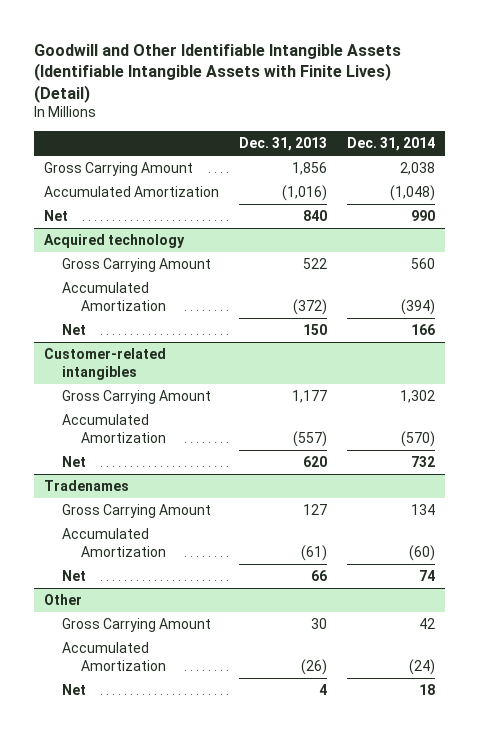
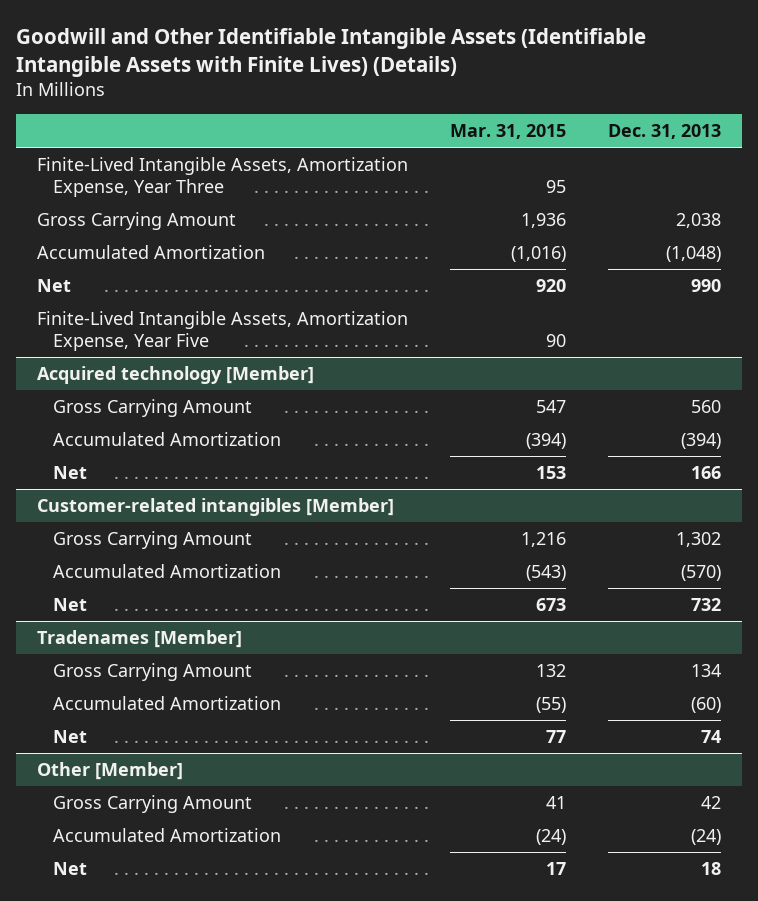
[34,43,402,103] Goodwill and Other Identifiable Intangible Assets (Identifiable Intangible Assets with Finite Lives) (Detail) -> [15,27,646,77] Goodwill and Other Identifiable Intangible Assets (Identifiable Intangible Assets with Finite Lives) (Details)
[346,137,435,152] Dec. 31, 2014 -> none
none -> [450,124,567,140] Mar. 31, 2015
none -> [36,157,408,197] Finite-Lived Intangible Assets, Amortization Expense, Year Three
[292,162,328,176] 1,856 -> [676,213,722,229] 2,038
[282,185,328,202] (1,016) -> [666,246,722,263] (1,048)
[303,210,328,222] 840 -> [691,279,722,293] 990
none -> [36,311,408,351] Finite-Lived Intangible Assets, Amortization Expense, Year Five
[44,234,186,249] Acquired technology -> [36,366,314,385] Acquired technology [Member]
[303,258,328,270] 522 -> [691,400,722,414] 560
[293,298,328,315] (372) -> [681,433,722,450] (394)
[303,324,328,336] 150 -> [691,466,722,480] 166
[44,348,167,380] Customer-related intangibles -> [36,498,394,517] Customer-related intangibles [Member]
[292,390,328,404] 1,177 -> [676,532,722,548] 1,302
[293,430,328,447] (557) -> [681,565,722,582] (570)
[303,456,328,468] 620 -> [691,598,722,612] 732
[44,480,130,492] Tradenames -> [36,630,242,649] Tradenames [Member]
[303,504,328,516] 127 -> [691,664,722,678] 134
[301,544,328,561] (61) -> [691,697,722,714] (60)
[311,570,328,582] 66 -> [701,730,722,744] 74
[44,594,83,606] Other -> [36,762,183,781] Other [Member]
[311,618,328,630] 30 -> [701,796,722,810] 42
[301,658,328,675] (26) -> [691,829,722,846] (24)
[319,684,328,696] 4 -> [701,862,722,876] 18

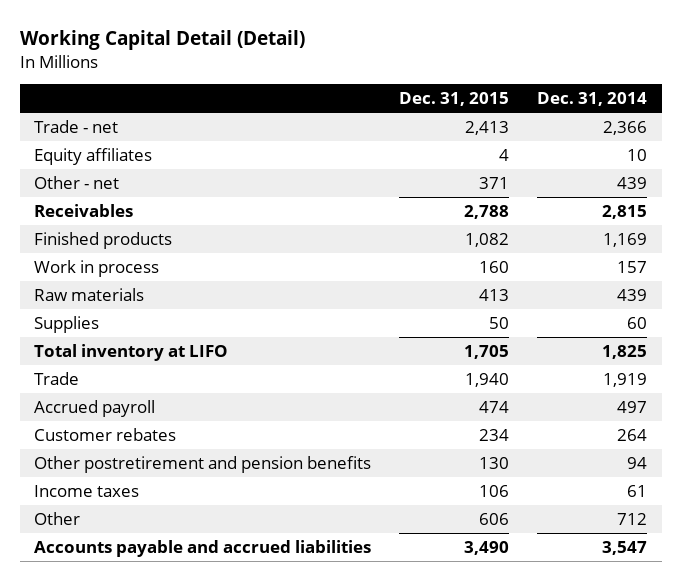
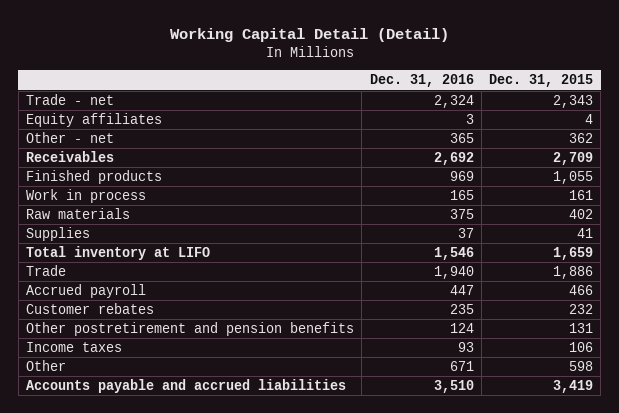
[537,92,648,107] Dec. 31, 2014 -> none
none -> [369,74,474,88] Dec. 31, 2016
[465,120,510,135] 2,413 -> [553,95,594,109] 2,343
[479,176,510,189] 371 -> [569,133,594,144] 362
[464,204,510,219] 2,788 -> [553,152,594,166] 2,709
[465,232,510,247] 1,082 -> [553,171,594,185] 1,055
[479,260,510,273] 160 -> [569,190,594,201] 161
[479,288,510,301] 413 -> [569,209,594,220] 402
[489,316,510,329] 50 -> [577,228,594,239] 41
[464,344,510,359] 1,705 -> [553,247,594,261] 1,659
[465,372,510,387] 1,940 -> [553,266,594,280] 1,886
[479,400,510,413] 474 -> [569,285,594,296] 466
[479,428,510,441] 234 -> [569,304,594,315] 232
[479,456,510,469] 130 -> [569,323,594,334] 131
[479,512,510,525] 606 -> [569,361,594,372] 598
[464,540,510,555] 3,490 -> [553,380,594,394] 3,419

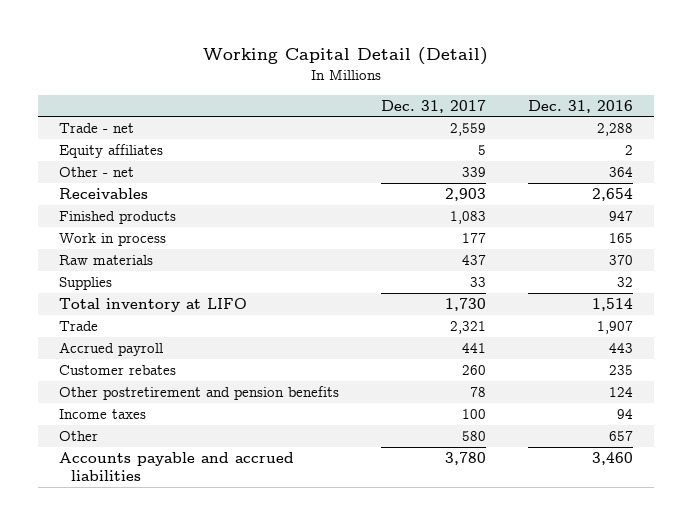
[489,74,594,88] Dec. 31, 2015 -> none
none -> [380,99,486,113] Dec. 31, 2017
[433,95,474,109] 2,324 -> [596,122,633,136] 2,288
[465,114,474,125] 3 -> [624,144,633,155] 2
[449,133,474,144] 365 -> [608,166,633,177] 364
[433,152,474,166] 2,692 -> [591,187,633,201] 2,654
[449,171,474,182] 969 -> [608,210,633,221] 947
[449,209,474,220] 375 -> [608,254,633,265] 370
[457,228,474,239] 37 -> [616,276,633,287] 32
[433,247,474,261] 1,546 -> [591,297,633,311] 1,514
[433,266,474,280] 1,940 -> [596,320,633,334] 1,907
[449,285,474,296] 447 -> [608,342,633,353] 443
[457,342,474,353] 93 -> [616,408,633,419] 94
[449,361,474,372] 671 -> [608,430,633,441] 657
[433,380,474,394] 3,510 -> [591,451,633,465] 3,460

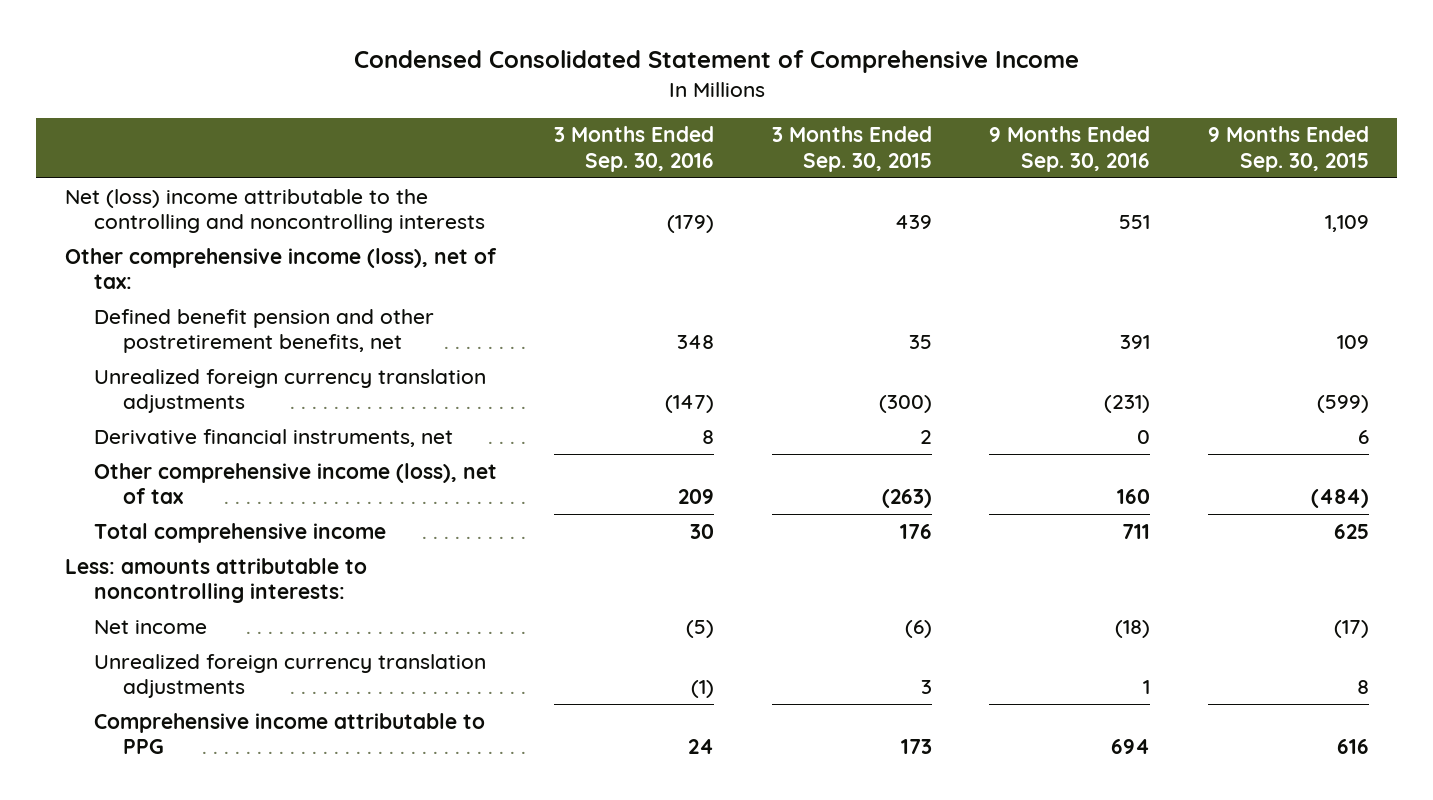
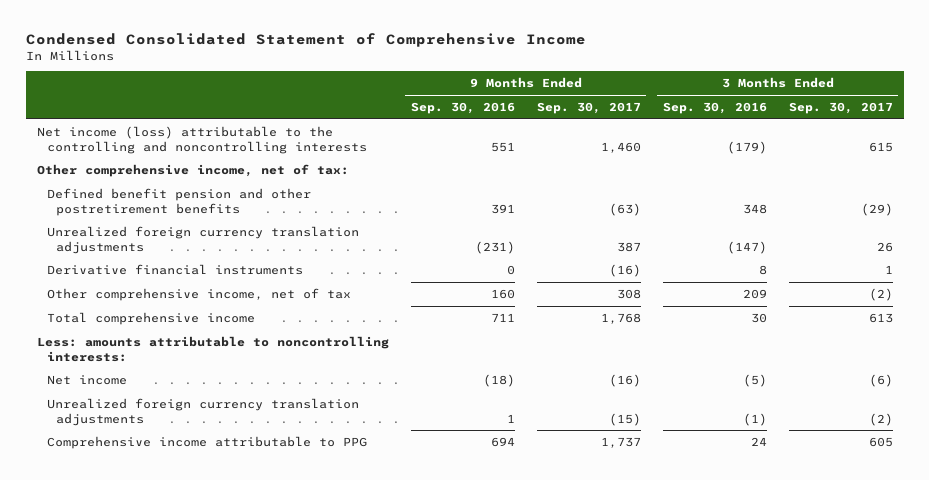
[771,126,932,172] 3 Months Ended Sep. 30, 2015 -> none
[1207,126,1369,172] 9 Months Ended Sep. 30, 2015 -> none
none -> [536,101,641,114] Sep. 30, 2017
none -> [788,101,893,114] Sep. 30, 2017
[64,188,485,234] Net (loss) income attributable to the controlling and noncontrolling interests -> [36,125,367,154] Net income (loss) attributable to the controlling and noncontrolling interests
[64,247,497,290] Other comprehensive income (loss), net of tax: -> [36,163,349,177] Other comprehensive income, net of tax:
[93,308,434,354] Defined benefit pension and other postretirement benefits, net -> [46,187,311,216] Defined benefit pension and other postretirement benefits
[93,428,453,447] Derivative financial instruments, net -> [46,263,303,275] Derivative financial instruments
[93,462,497,505] Other comprehensive income (loss), net of tax -> [46,287,351,301] Other comprehensive income, net of tax

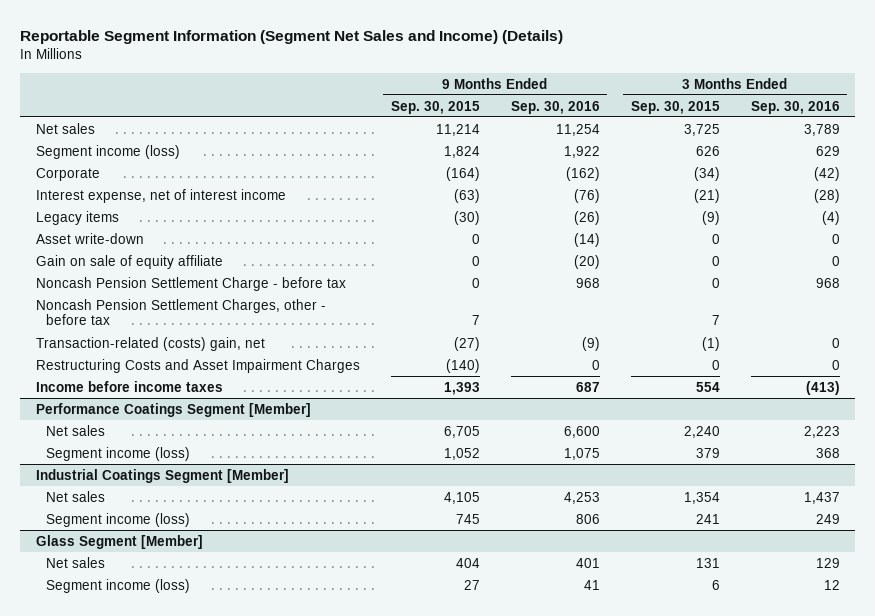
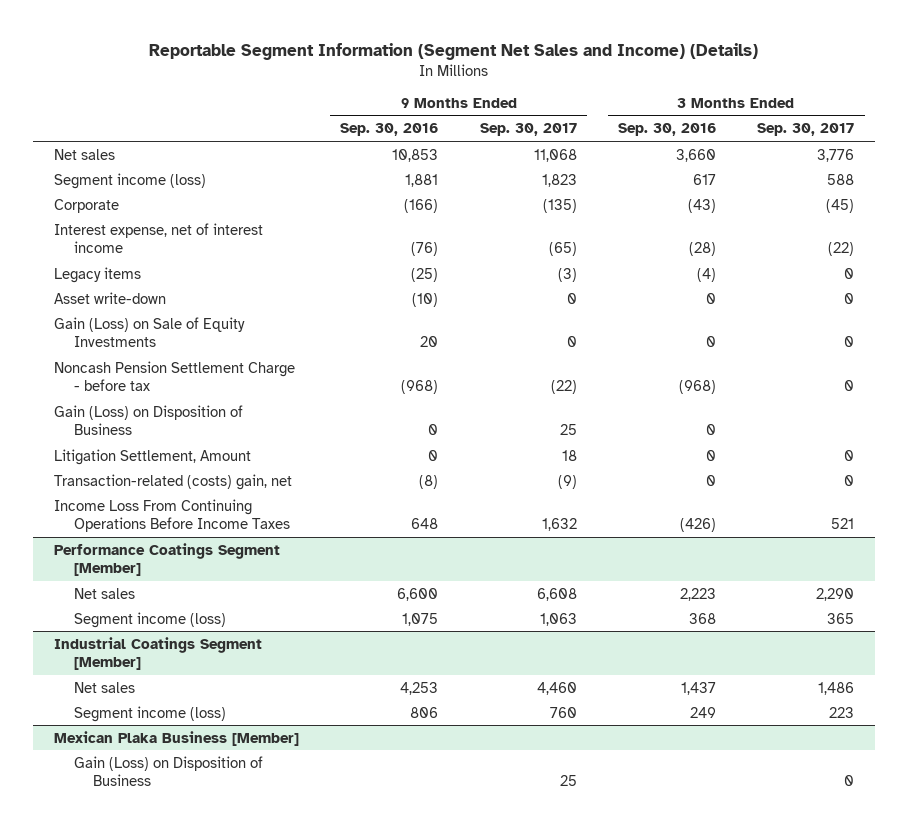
[390,100,480,114] Sep. 30, 2015 -> none
[630,100,720,114] Sep. 30, 2015 -> none
none -> [479,123,577,137] Sep. 30, 2017
none -> [757,123,855,137] Sep. 30, 2017
[555,123,600,136] 11,254 -> [392,148,439,162] 10,853
[803,123,840,136] 3,789 -> [675,148,716,162] 3,660
[563,145,600,158] 1,922 -> [405,173,439,187] 1,881
[815,145,840,156] 629 -> [692,173,716,185] 617
[565,166,600,181] (162) -> [404,198,439,213] (166)
[813,166,840,181] (42) -> [687,198,716,213] (43)
[35,298,326,326] Noncash Pension Settlement Charges, other - before tax -> none
[35,358,360,373] Restructuring Costs and Asset Impairment Charges -> none
[573,210,600,225] (26) -> [411,267,439,282] (25)
[573,232,600,247] (14) -> [412,292,439,307] (10)
[35,254,223,269] Gain on sale of equity affiliate -> [54,316,246,347] Gain (Loss) on Sale of Equity Investments
[573,254,600,269] (20) -> [420,335,439,347] 20
[575,277,600,288] 968 -> [401,379,439,394] (968)
[815,277,840,288] 968 -> [678,379,716,394] (968)
none -> [54,404,244,435] Gain (Loss) on Disposition of Business
none -> [54,448,252,465] Litigation Settlement, Amount
[581,336,600,351] (9) -> [419,474,439,489] (8)
[35,380,223,392] Income before income taxes -> [54,498,290,532] Income Loss From Continuing Operations Before Income Taxes
[575,381,600,392] 687 -> [411,517,439,529] 648
[805,380,840,395] (413) -> [679,517,716,532] (426)
[35,534,203,549] Glass Segment [Member] -> none
[46,556,106,568] Net sales -> none
[46,578,191,593] Segment income (loss) -> none
none -> [54,730,300,746] Mexican Plaka Business [Member]
none -> [73,755,263,786] Gain (Loss) on Disposition of Business

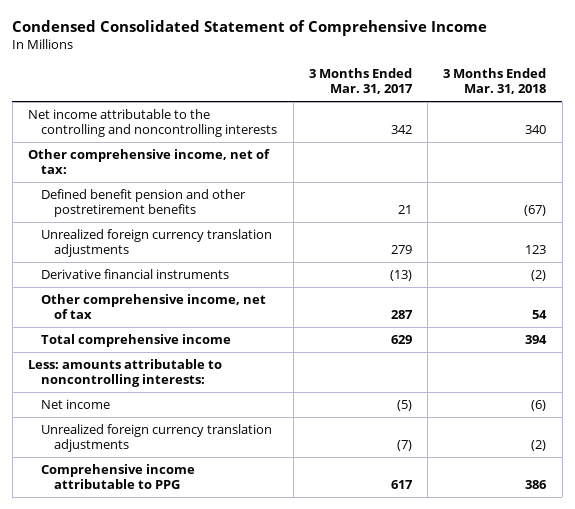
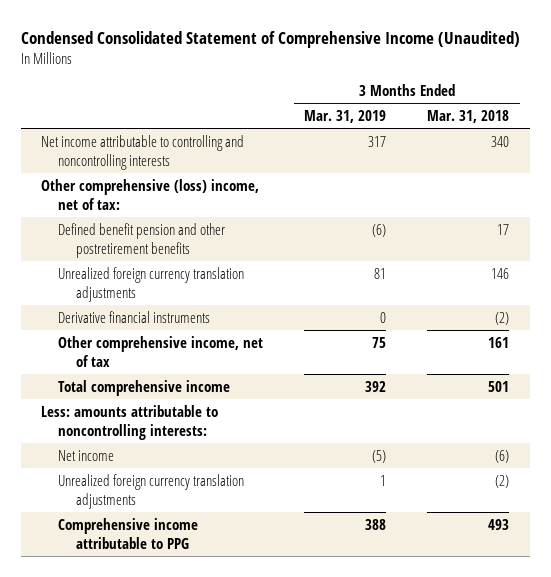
[12,19,488,36] Condensed Consolidated Statement of Comprehensive Income -> [20,30,520,48] Condensed Consolidated Statement of Comprehensive Income (Unaudited)
[308,67,413,95] 3 Months Ended Mar. 31, 2017 -> none
none -> [304,109,387,123] Mar. 31, 2019
[28,108,278,138] Net income attributable to the controlling and noncontrolling interests -> [41,134,245,170] Net income attributable to controlling and noncontrolling interests
[28,148,271,175] Other comprehensive income, net of tax: -> [41,178,260,210] Other comprehensive (loss) income, net of tax:
[524,205,547,217] (67) -> [497,223,510,235] 17
[525,245,547,255] 123 -> [491,267,510,279] 146
[532,310,548,320] 54 -> [488,336,510,348] 161
[525,334,548,344] 394 -> [488,380,510,392] 501
[525,480,548,490] 386 -> [488,518,510,530] 493

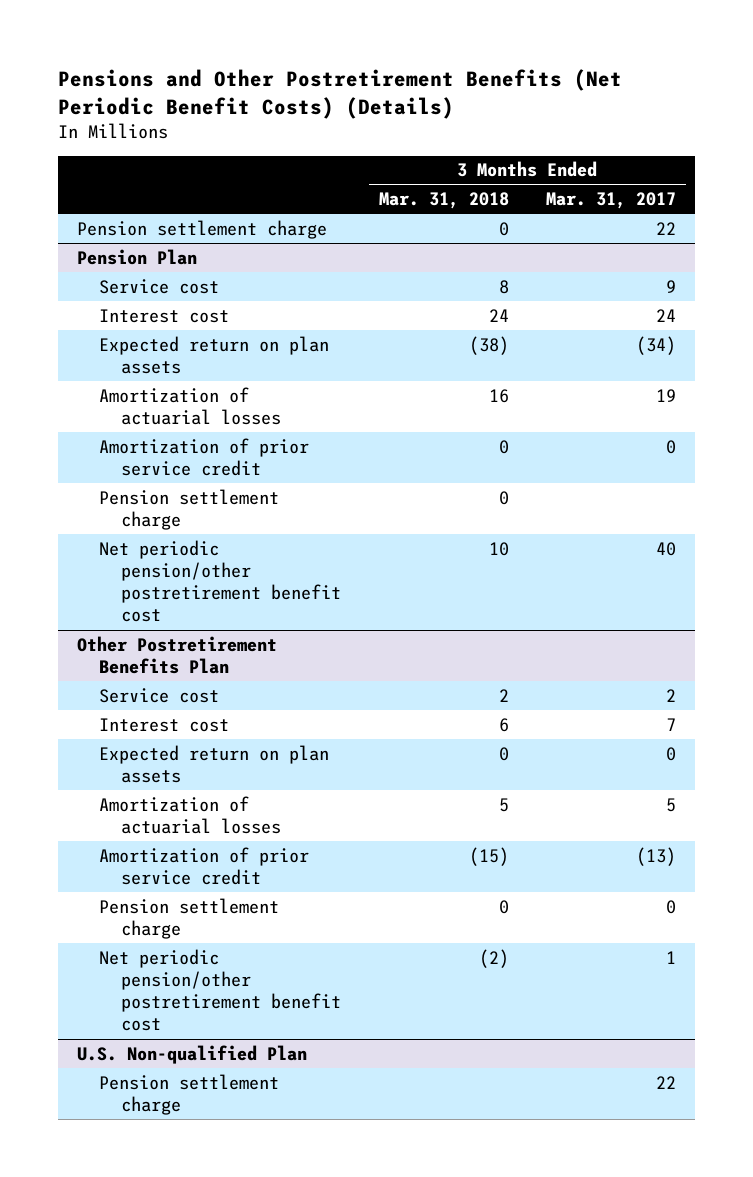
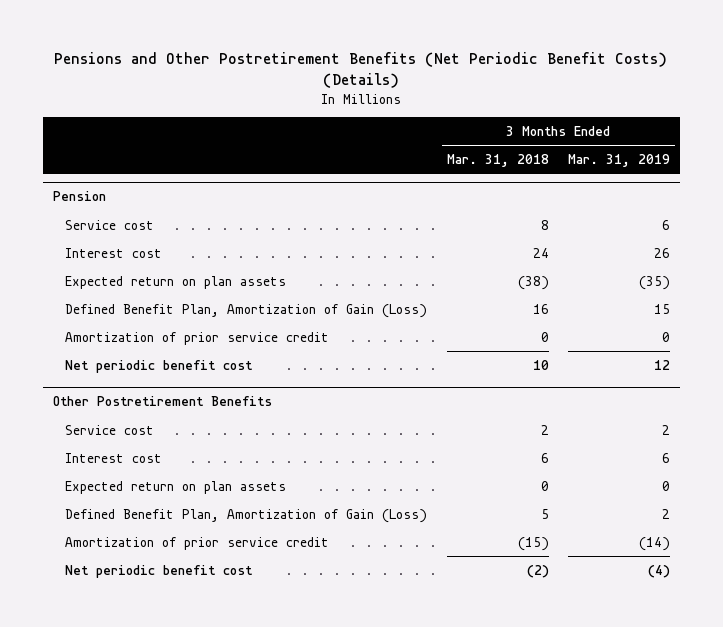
[546,192,677,210] Mar. 31, 2017 -> none
none -> [567,153,670,167] Mar. 31, 2019
[76,219,327,239] Pension settlement charge -> none
[76,248,197,265] Pension Plan -> [52,191,106,202] Pension
[98,386,281,425] Amortization of actuarial losses -> none
none -> [65,303,428,318] Defined Benefit Plan, Amortization of Gain (Loss)
[98,488,279,530] Pension settlement charge -> none
[98,539,341,623] Net periodic pension/other postretirement benefit cost -> [65,359,254,373] Net periodic benefit cost
[76,635,277,674] Other Postretirement Benefits Plan -> [52,396,272,407] Other Postretirement Benefits
[98,795,281,834] Amortization of actuarial losses -> none
none -> [65,508,428,523] Defined Benefit Plan, Amortization of Gain (Loss)
[98,897,279,939] Pension settlement charge -> none
[76,1044,307,1064] U.S. Non-qualified Plan -> none
[98,1073,279,1115] Pension settlement charge -> none
[98,948,341,1032] Net periodic pension/other postretirement benefit cost -> [65,564,254,578] Net periodic benefit cost

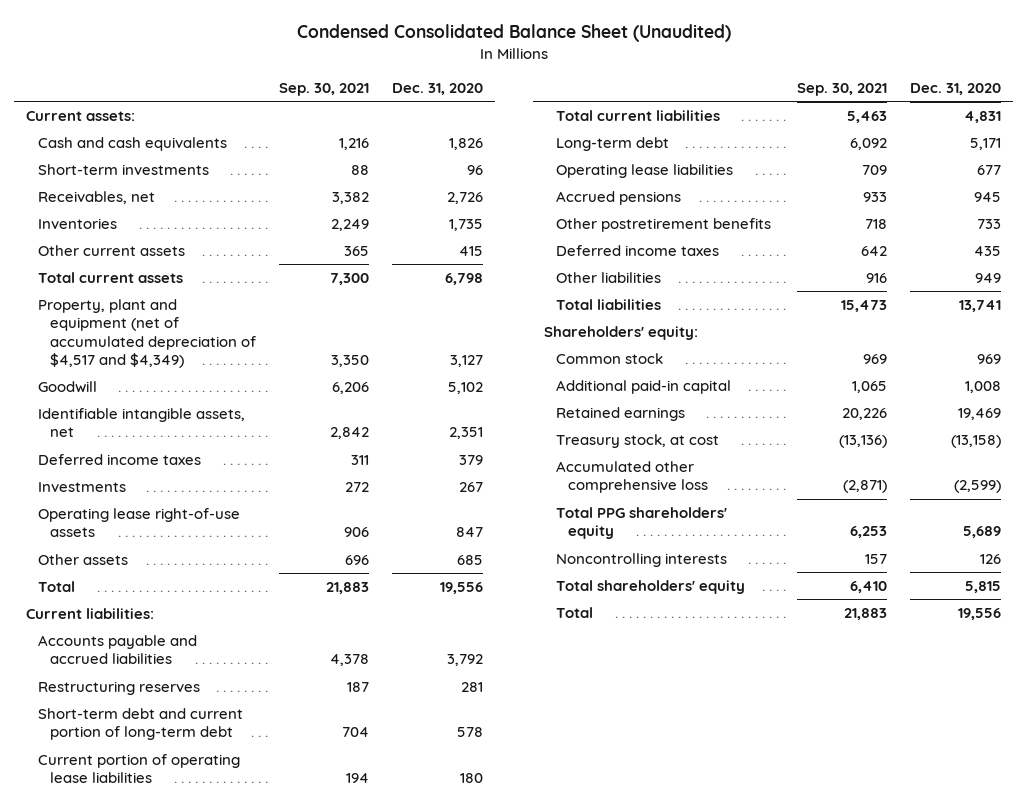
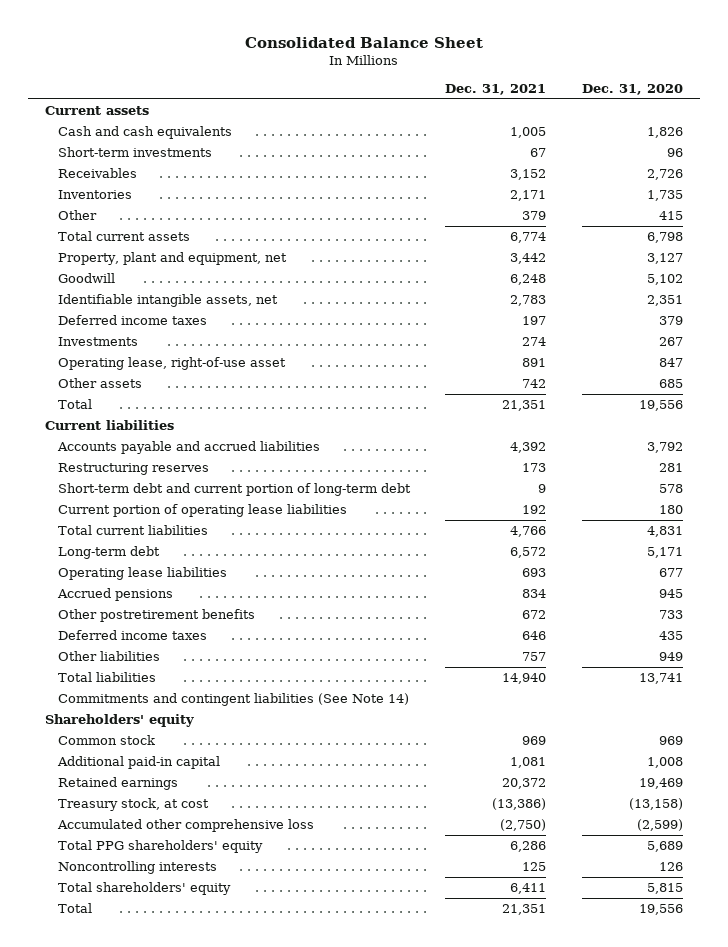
[296,24,731,43] Condensed Consolidated Balance Sheet (Unaudited) -> [245,36,484,48] Consolidated Balance Sheet
[279,83,370,97] Sep. 30, 2021 -> none
none -> [445,84,547,96] Dec. 31, 2021
[25,111,135,122] Current assets: -> [45,106,150,116] Current assets
[38,191,156,205] Receivables, net -> [57,168,137,179] Receivables
[38,245,186,257] Other current assets -> [57,210,97,221] Other
[38,299,257,368] Property, plant and equipment (net of accumulated depreciation of $4,517 and $4,349) -> [57,252,287,266] Property, plant and equipment, net
[38,508,241,538] Operating lease right-of-use assets -> [57,357,286,371] Operating lease, right-of-use asset
[25,608,154,620] Current liabilities: -> [45,420,175,431] Current liabilities
none -> [57,693,409,707] Commitments and contingent liabilities (See Note 14)
[544,326,699,341] Shareholders' equity: -> [45,714,195,728] Shareholders' equity

